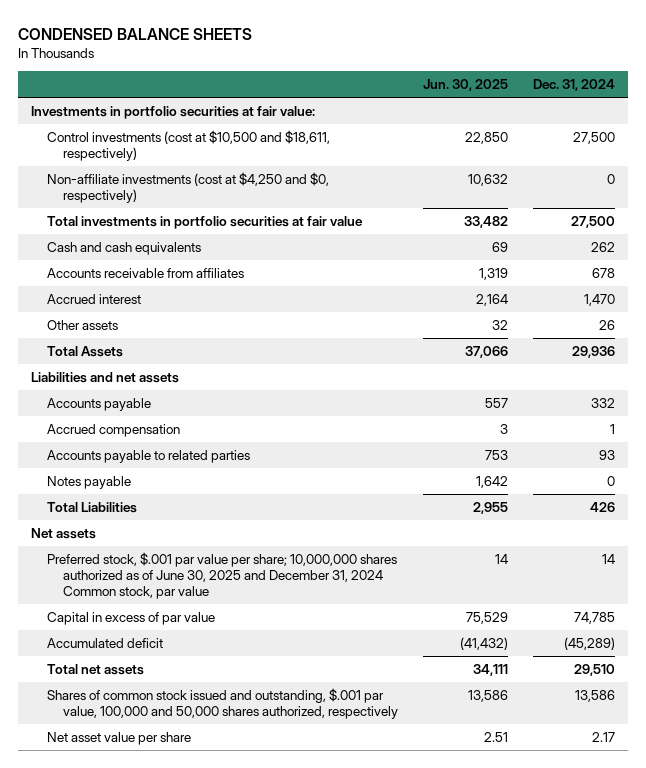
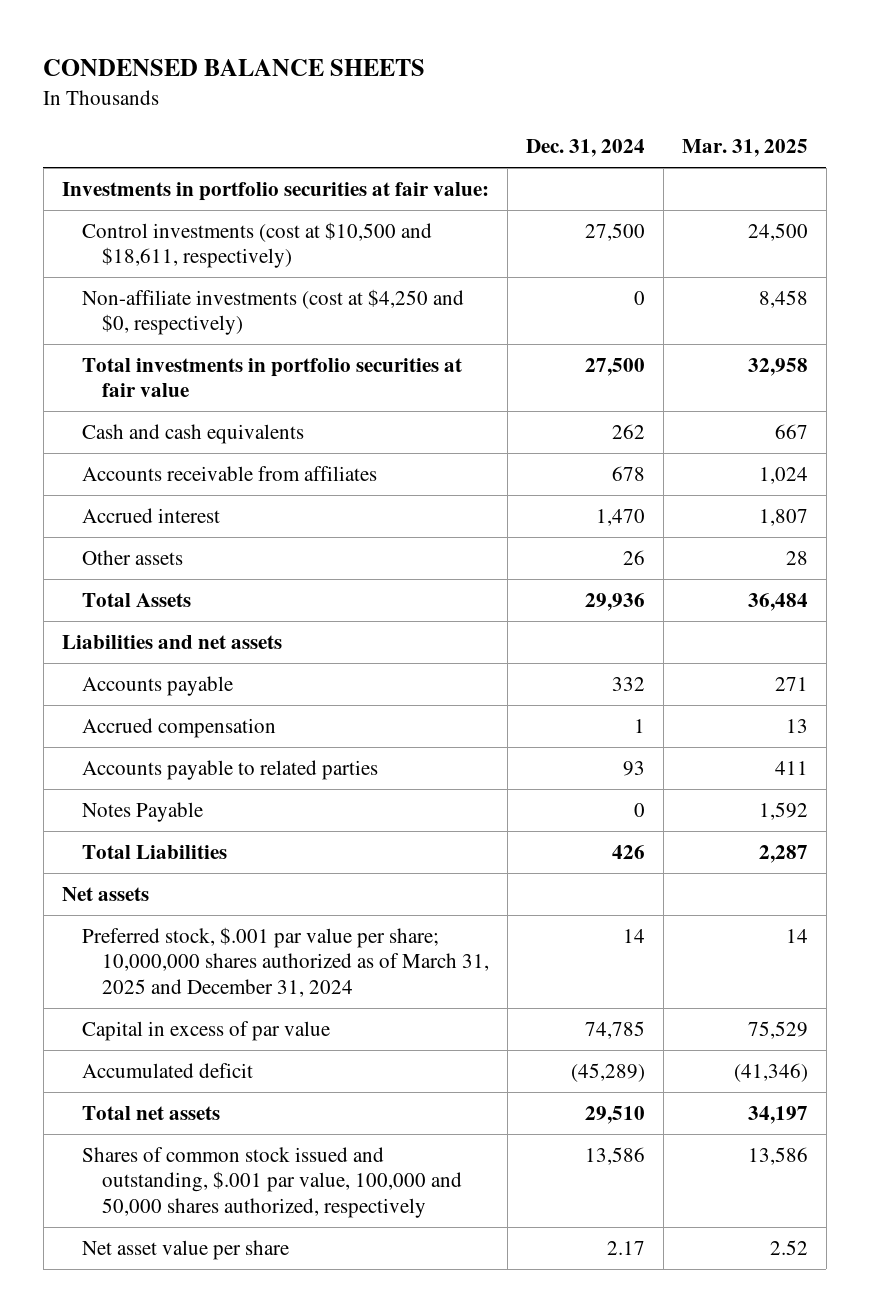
[423,79,509,92] Jun. 30, 2025 -> none
none -> [681,139,808,158] Mar. 31, 2025
[47,475,132,489] Notes payable -> [81,801,203,822] Notes Payable
[47,551,398,600] Preferred stock, $.001 par value per share; 10,000,000 shares authorized as of June 30, 2025 and December 31, 2024 Common stock, par value -> [81,926,489,998] Preferred stock, $.001 par value per share; 10,000,000 shares authorized as of March 31, 2025 and December 31, 2024

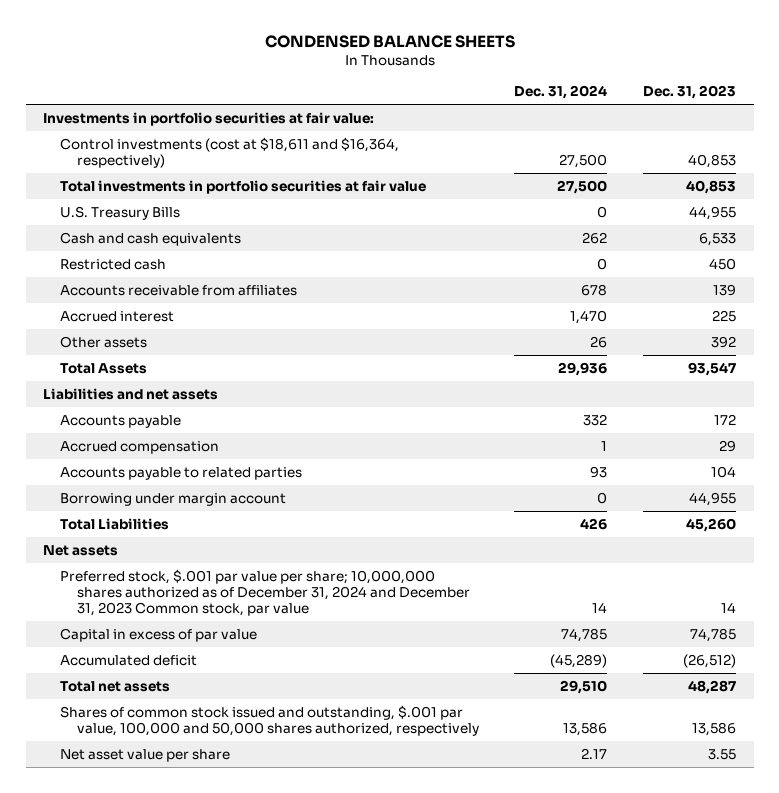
[681,139,808,158] Mar. 31, 2025 -> none
none -> [642,85,736,100] Dec. 31, 2023
[81,288,464,336] Non-affiliate investments (cost at $4,250 and $0, respectively) -> none
[81,221,432,269] Control investments (cost at $10,500 and $18,611, respectively) -> [60,136,400,168] Control investments (cost at $18,611 and $16,364, respectively)
none -> [60,205,181,220] U.S. Treasury Bills
none -> [60,258,167,270] Restricted cash
[81,801,203,822] Notes Payable -> none
none -> [60,492,287,506] Borrowing under margin account
[81,926,489,998] Preferred stock, $.001 par value per share; 10,000,000 shares authorized as of March 31, 2025 and December 31, 2024 -> [60,568,470,616] Preferred stock, $.001 par value per share; 10,000,000 shares authorized as of December 31, 2024 and December 31, 2023 Common stock, par value

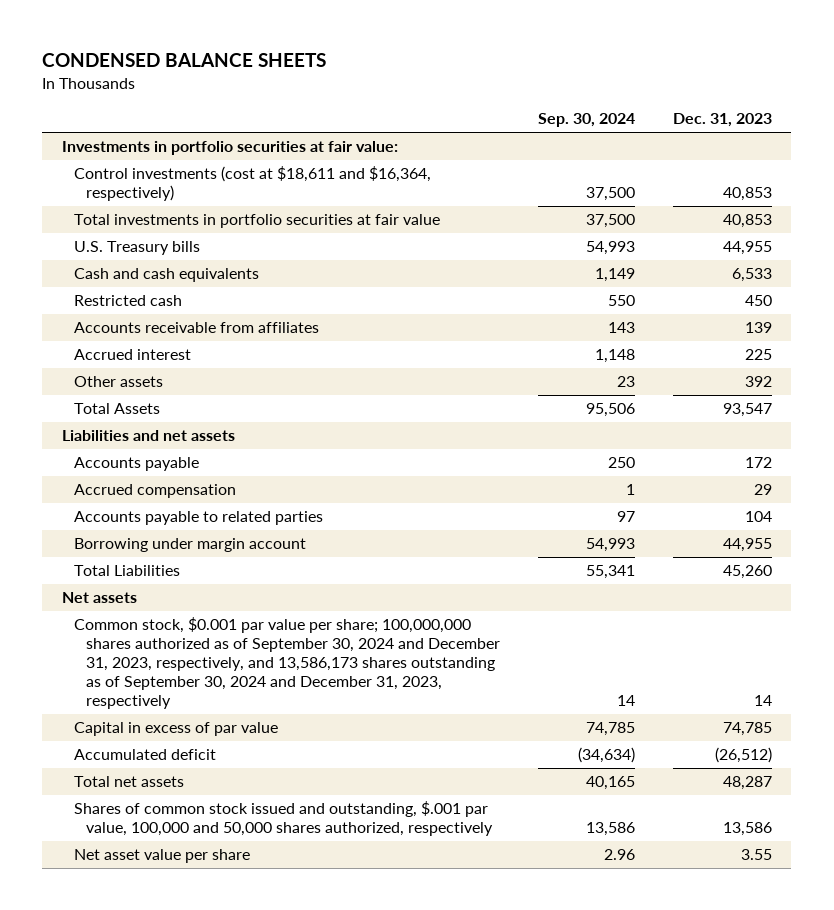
[514,85,608,100] Dec. 31, 2024 -> none
none -> [537,113,635,128] Sep. 30, 2024
[60,205,181,220] U.S. Treasury Bills -> [73,241,200,256] U.S. Treasury bills
[60,568,470,616] Preferred stock, $.001 par value per share; 10,000,000 shares authorized as of December 31, 2024 and December 31, 2023 Common stock, par value -> [73,617,500,710] Common stock, $0.001 par value per share; 100,000,000 shares authorized as of September 30, 2024 and December 31, 2023, respectively, and 13,586,173 shares outstanding as of September 30, 2024 and December 31, 2023, respectively

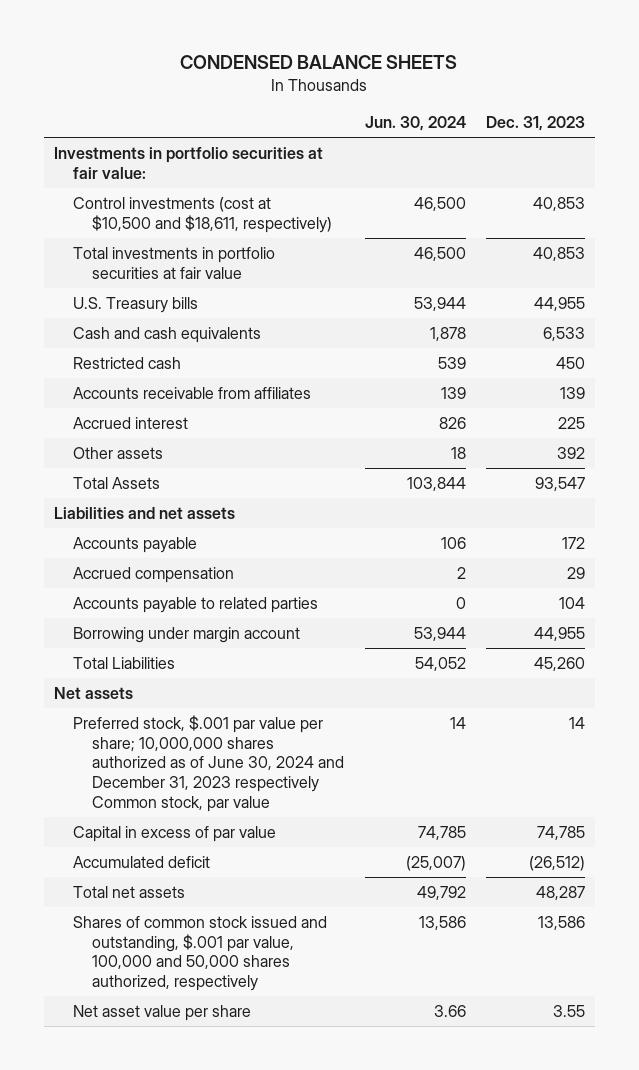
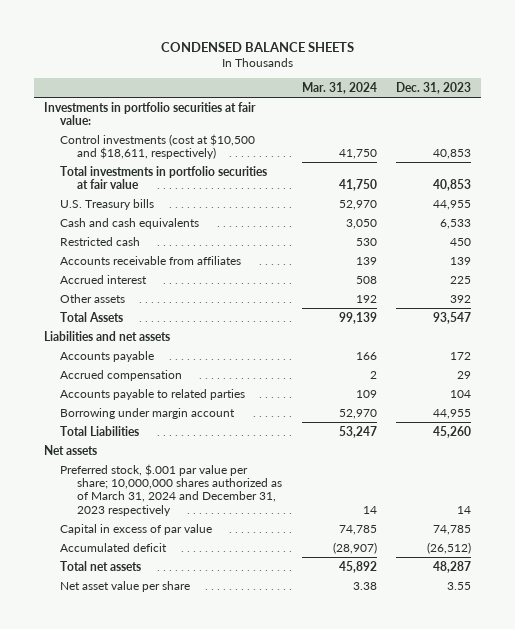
[364,115,466,131] Jun. 30, 2024 -> none
none -> [301,81,377,94] Mar. 31, 2024
[72,715,344,812] Preferred stock, $.001 par value per share; 10,000,000 shares authorized as of June 30, 2024 and December 31, 2023 respectively Common stock, par value -> [60,463,283,516] Preferred stock, $.001 par value per share; 10,000,000 shares authorized as of March 31, 2024 and December 31, 2023 respectively
[72,916,327,991] Shares of common stock issued and outstanding, $.001 par value, 100,000 and 50,000 shares authorized, respectively -> none

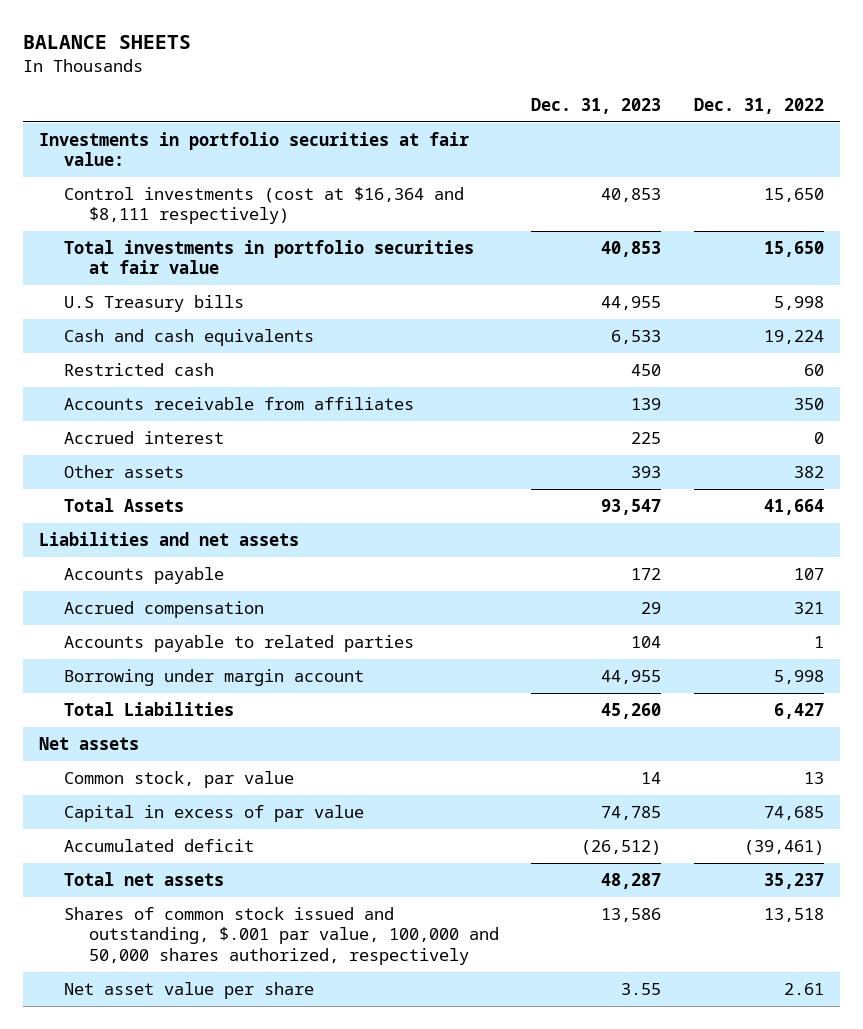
[160,41,354,52] CONDENSED BALANCE SHEETS -> [22,34,191,49] BALANCE SHEETS
[301,81,377,94] Mar. 31, 2024 -> none
none -> [693,98,824,115] Dec. 31, 2022
[60,133,256,160] Control investments (cost at $10,500 and $18,611, respectively) -> [63,186,464,225] Control investments (cost at $16,364 and $8,111 respectively)
[60,198,155,210] U.S. Treasury bills -> [63,294,244,312] U.S Treasury bills
[450,294,472,303] 392 -> [631,465,662,478] 393
[60,463,283,516] Preferred stock, $.001 par value per share; 10,000,000 shares authorized as of March 31, 2024 and December 31, 2023 respectively -> none
none -> [63,770,294,788] Common stock, par value
none -> [63,906,500,965] Shares of common stock issued and outstanding, $.001 par value, 100,000 and 50,000 shares authorized, respectively

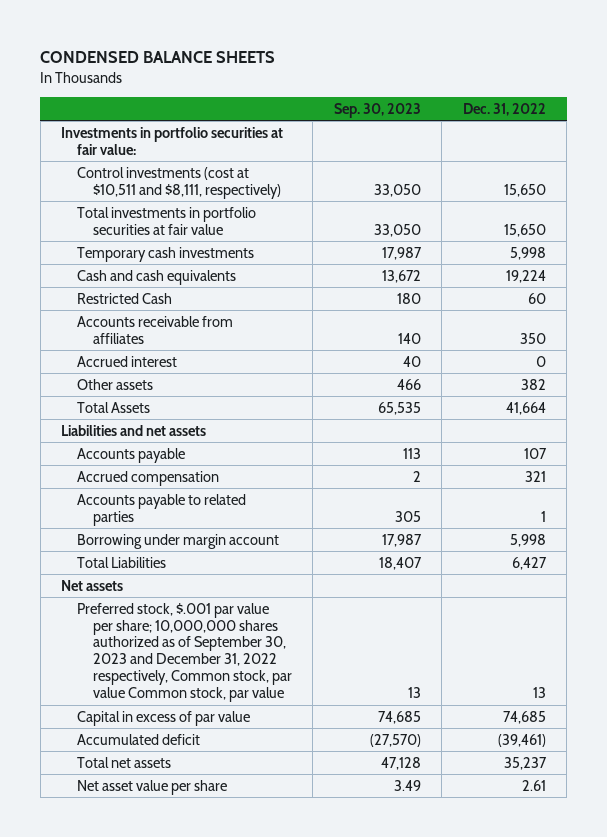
[22,34,191,49] BALANCE SHEETS -> [40,50,276,63] CONDENSED BALANCE SHEETS
[531,98,662,115] Dec. 31, 2023 -> none
none -> [333,102,421,118] Sep. 30, 2023
[63,186,464,225] Control investments (cost at $16,364 and $8,111 respectively) -> [77,166,281,199] Control investments (cost at $10,511 and $8,111, respectively)
[63,294,244,312] U.S Treasury bills -> [77,246,255,262] Temporary cash investments
[63,362,214,376] Restricted cash -> [77,292,173,304] Restricted Cash
[63,770,294,788] Common stock, par value -> none
none -> [77,602,292,702] Preferred stock, $.001 par value per share; 10,000,000 shares authorized as of September 30, 2023 and December 31, 2022 respectively, Common stock, par value Common stock, par value
[63,906,500,965] Shares of common stock issued and outstanding, $.001 par value, 100,000 and 50,000 shares authorized, respectively -> none

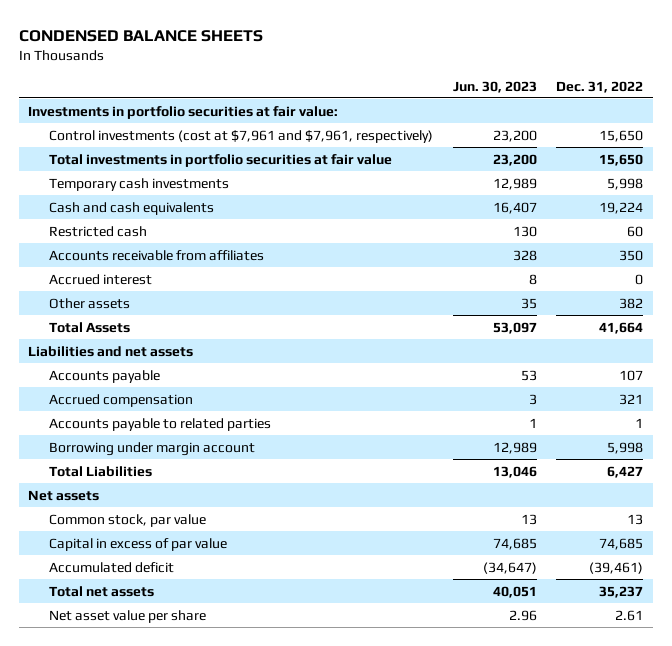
[333,102,421,118] Sep. 30, 2023 -> none
none -> [452,80,537,93] Jun. 30, 2023
[77,166,281,199] Control investments (cost at $10,511 and $8,111, respectively) -> [49,129,434,143] Control investments (cost at $7,961 and $7,961, respectively)
[77,292,173,304] Restricted Cash -> [49,225,148,237] Restricted cash
[77,602,292,702] Preferred stock, $.001 par value per share; 10,000,000 shares authorized as of September 30, 2023 and December 31, 2022 respectively, Common stock, par value Common stock, par value -> none
none -> [49,513,207,527] Common stock, par value

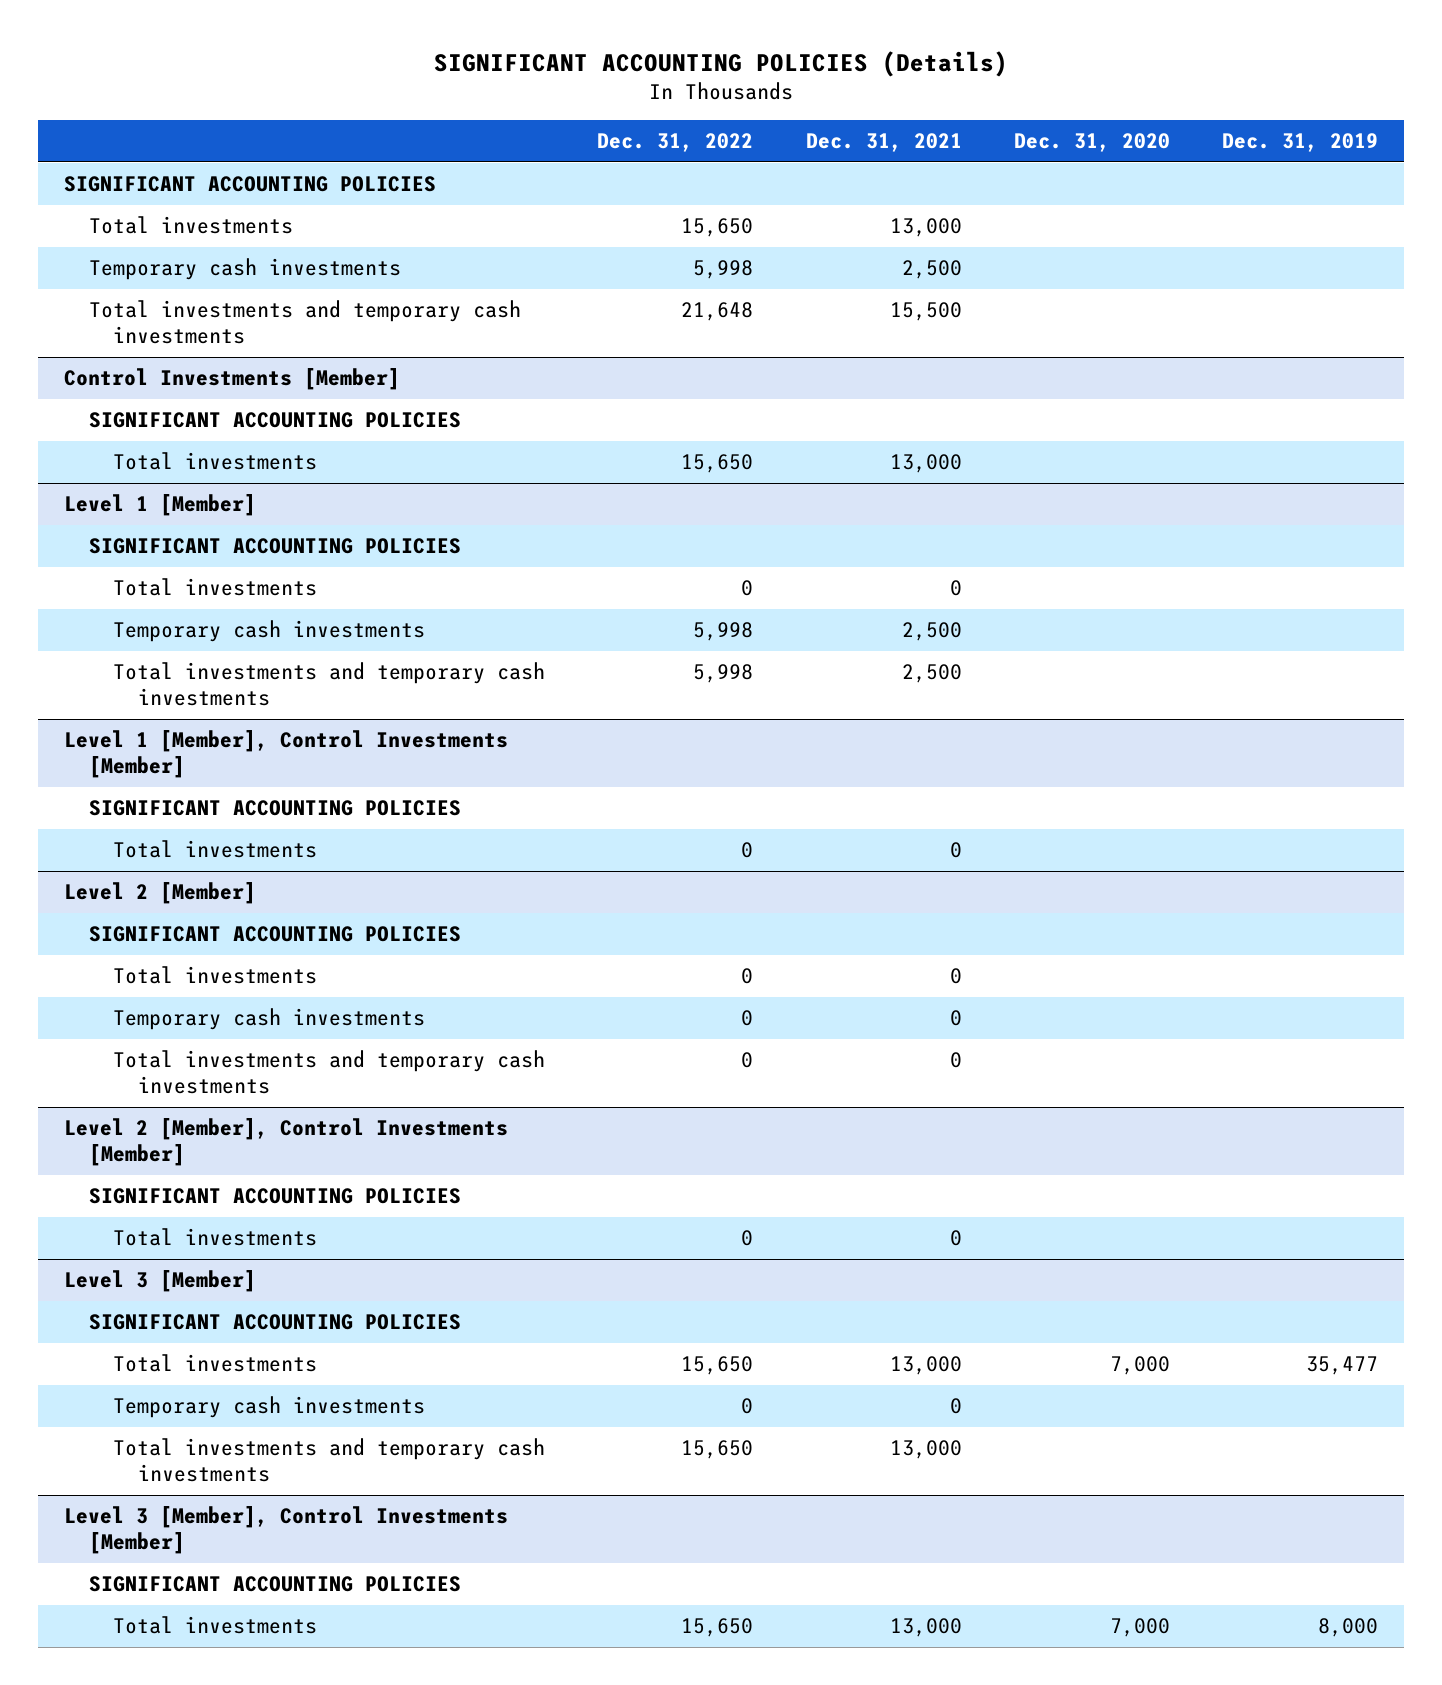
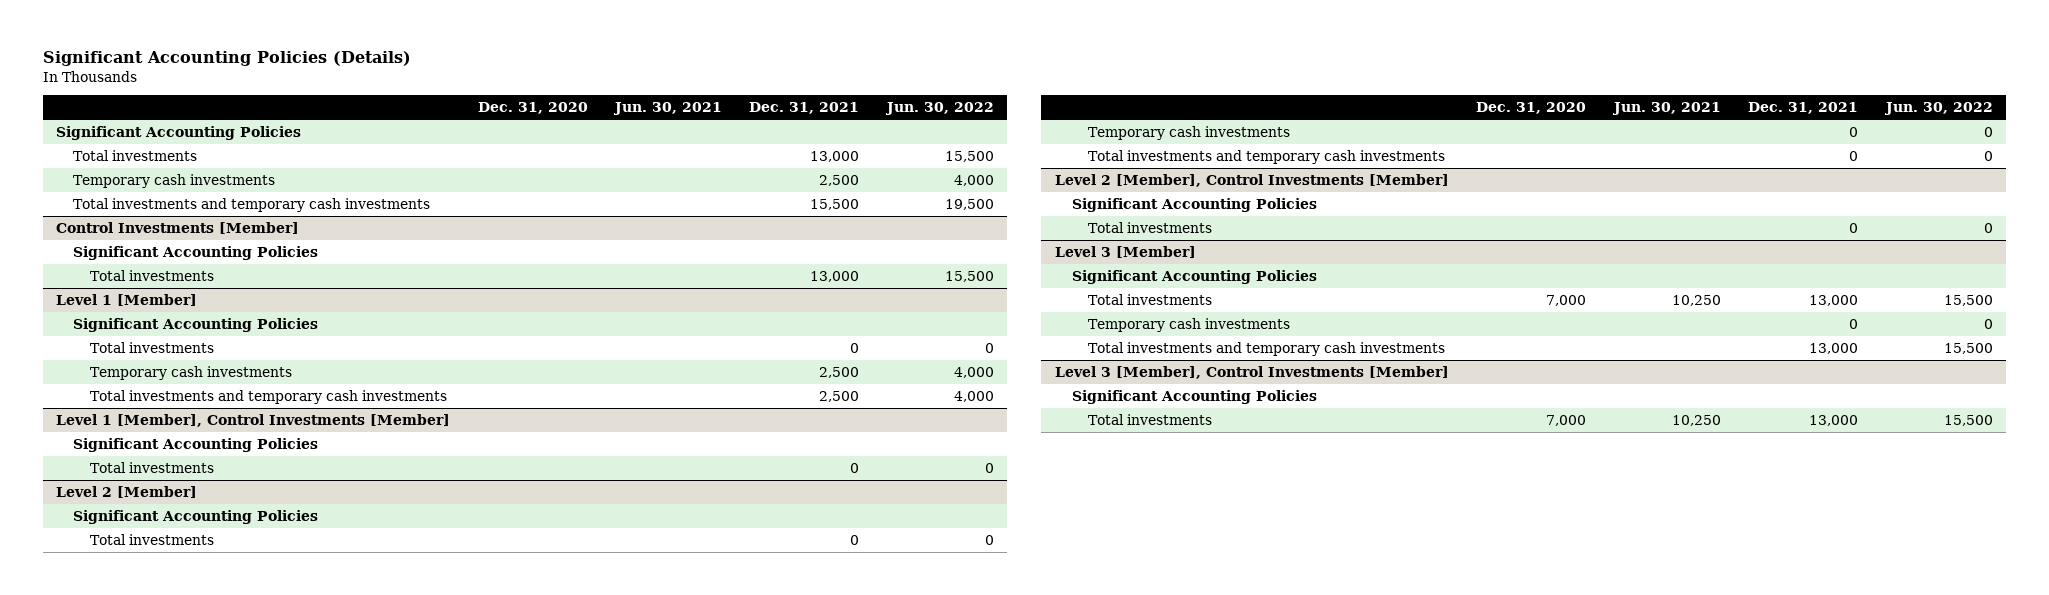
[434,50,1009,77] SIGNIFICANT ACCOUNTING POLICIES (Details) -> [42,51,411,67] Significant Accounting Policies (Details)
[597,133,754,153] Dec. 31, 2022 -> none
[1222,133,1379,153] Dec. 31, 2019 -> none
none -> [613,102,723,116] Jun. 30, 2021
none -> [884,102,994,116] Jun. 30, 2022
[64,176,437,193] SIGNIFICANT ACCOUNTING POLICIES -> [56,126,302,141] Significant Accounting Policies
[88,412,461,429] SIGNIFICANT ACCOUNTING POLICIES -> [72,246,318,261] Significant Accounting Policies
[88,538,461,555] SIGNIFICANT ACCOUNTING POLICIES -> [72,318,318,333] Significant Accounting Policies
[88,800,461,817] SIGNIFICANT ACCOUNTING POLICIES -> [72,438,318,453] Significant Accounting Policies
[88,926,461,943] SIGNIFICANT ACCOUNTING POLICIES -> [72,510,318,525] Significant Accounting Policies
[88,1188,461,1205] SIGNIFICANT ACCOUNTING POLICIES -> [1071,198,1317,213] Significant Accounting Policies
[88,1314,461,1331] SIGNIFICANT ACCOUNTING POLICIES -> [1071,270,1317,285] Significant Accounting Policies
[88,1576,461,1593] SIGNIFICANT ACCOUNTING POLICIES -> [1071,390,1317,405] Significant Accounting Policies

